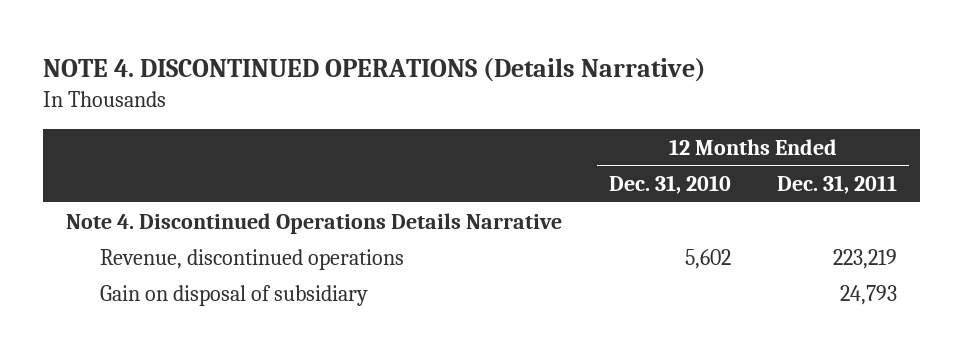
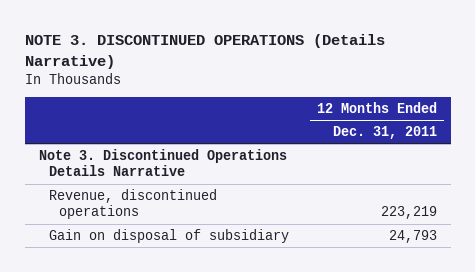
[42,58,706,83] NOTE 4. DISCONTINUED OPERATIONS (Details Narrative) -> [24,34,385,69] NOTE 3. DISCONTINUED OPERATIONS (Details Narrative)
[608,175,731,195] Dec. 31, 2010 -> none
[66,212,563,234] Note 4. Discontinued Operations Details Narrative -> [38,148,287,177] Note 3. Discontinued Operations Details Narrative

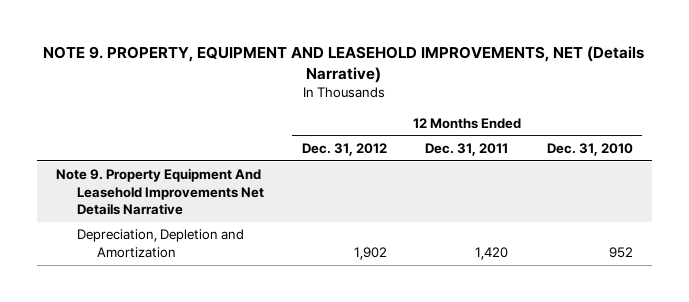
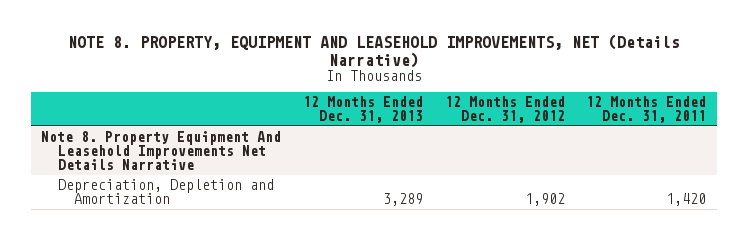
[43,45,645,83] NOTE 9. PROPERTY, EQUIPMENT AND LEASEHOLD IMPROVEMENTS, NET (Details Narrative) -> [67,34,680,68] NOTE 8. PROPERTY, EQUIPMENT AND LEASEHOLD IMPROVEMENTS, NET (Details Narrative)
[546,143,633,157] Dec. 31, 2010 -> none
none -> [303,96,424,124] 12 Months Ended Dec. 31, 2013
[55,168,264,216] Note 9. Property Equipment And Leasehold Improvements Net Details Narrative -> [41,131,282,171] Note 8. Property Equipment And Leasehold Improvements Net Details Narrative

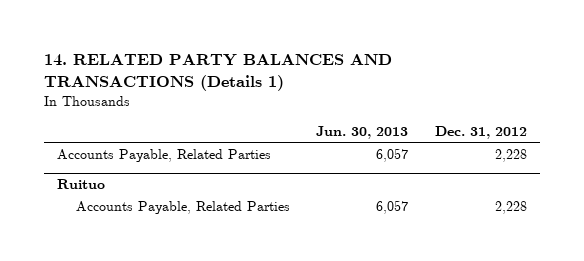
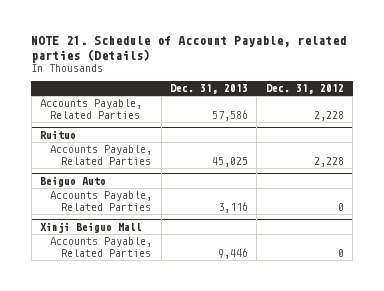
[43,54,392,92] 14. RELATED PARTY BALANCES AND TRANSACTIONS (Details 1) -> [31,36,347,63] NOTE 21. Schedule of Account Payable, related parties (Details)
[316,125,409,139] Jun. 30, 2013 -> none
none -> [170,84,249,95] Dec. 31, 2013
none -> [40,176,107,188] Beiguo Auto
none -> [50,191,153,211] Accounts Payable, Related Parties
none -> [40,222,143,234] Xinji Beiguo Mall
none -> [50,237,153,257] Accounts Payable, Related Parties

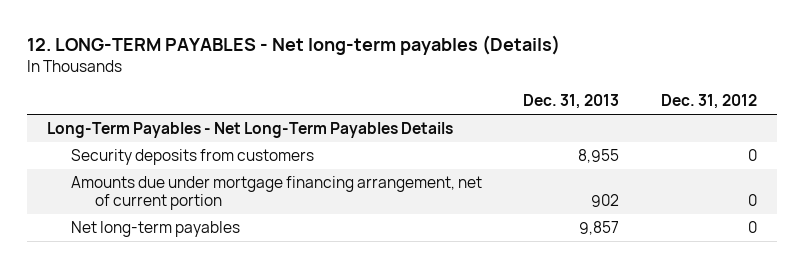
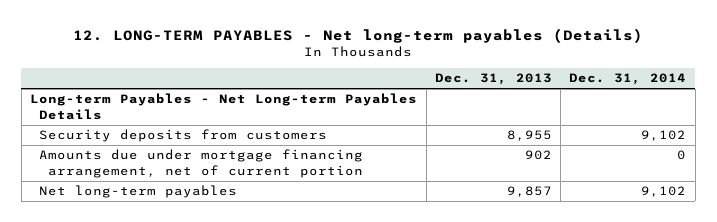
[660,94,757,110] Dec. 31, 2012 -> none
none -> [569,73,687,86] Dec. 31, 2014
[47,122,454,139] Long-Term Payables - Net Long-Term Payables Details -> [30,93,418,120] Long-term Payables - Net Long-term Payables Details

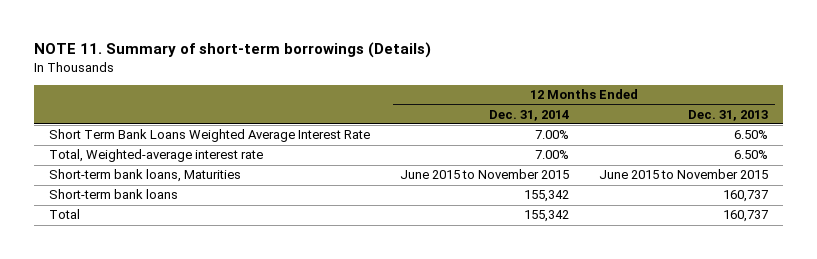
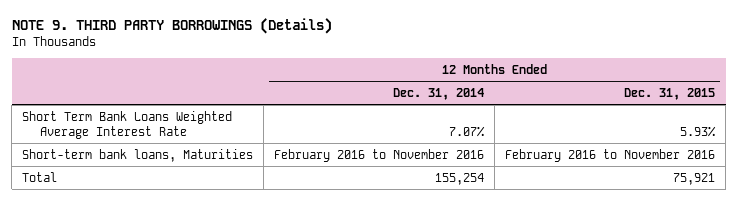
[34,42,432,59] NOTE 11. Summary of short-term borrowings (Details) -> [11,18,332,35] NOTE 9. THIRD PARTY BORROWINGS (Details)
[687,109,768,121] Dec. 31, 2013 -> none
none -> [624,88,716,101] Dec. 31, 2015
[49,149,264,163] Total, Weighted-average interest rate -> none
[49,189,179,200] Short-term bank loans -> none
[535,130,570,140] 7.00% -> [449,125,486,137] 7.07%
[400,169,570,180] June 2015 to November 2015 -> [274,148,485,162] February 2016 to November 2016
[524,210,570,223] 155,342 -> [435,172,485,185] 155,254

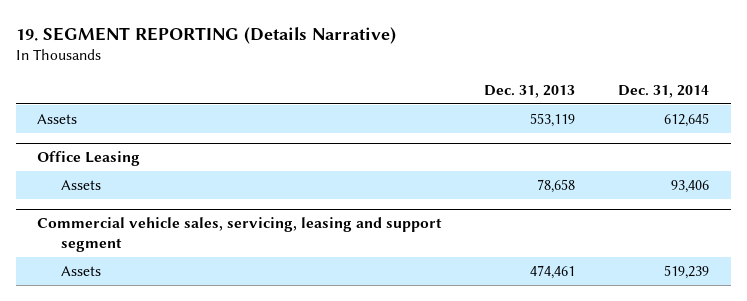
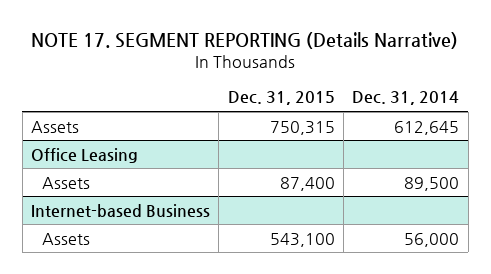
[15,26,396,44] 19. SEGMENT REPORTING (Details Narrative) -> [31,32,459,50] NOTE 17. SEGMENT REPORTING (Details Narrative)
[484,84,576,98] Dec. 31, 2013 -> none
none -> [227,91,335,106] Dec. 31, 2015
[37,217,443,253] Commercial vehicle sales, servicing, leasing and support segment -> none
[671,180,710,194] 93,406 -> [404,176,460,191] 89,500
none -> [31,203,211,217] Internet-based Business
[664,265,710,280] 519,239 -> [404,232,460,247] 56,000

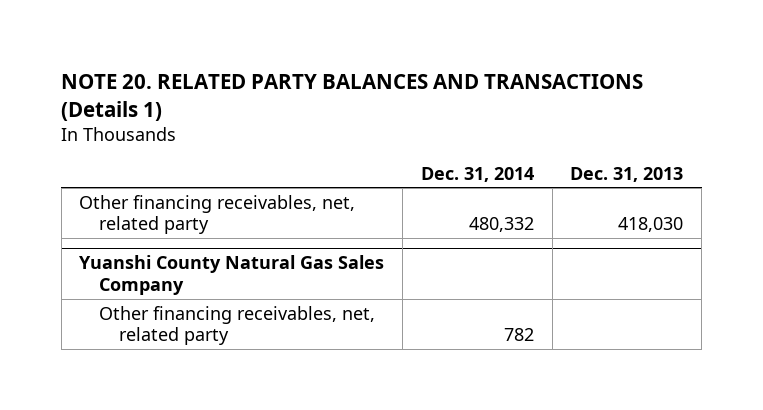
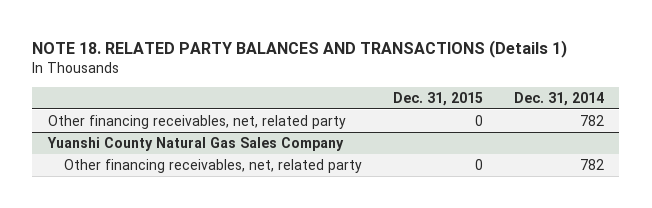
[61,73,644,121] NOTE 20. RELATED PARTY BALANCES AND TRANSACTIONS (Details 1) -> [32,40,568,59] NOTE 18. RELATED PARTY BALANCES AND TRANSACTIONS (Details 1)
[570,166,684,182] Dec. 31, 2013 -> none
none -> [392,91,483,106] Dec. 31, 2015
[468,217,534,233] 480,332 -> [579,114,604,126] 782

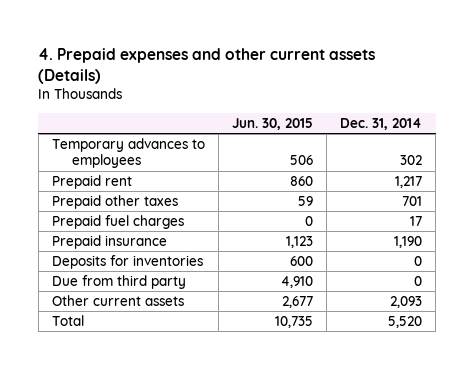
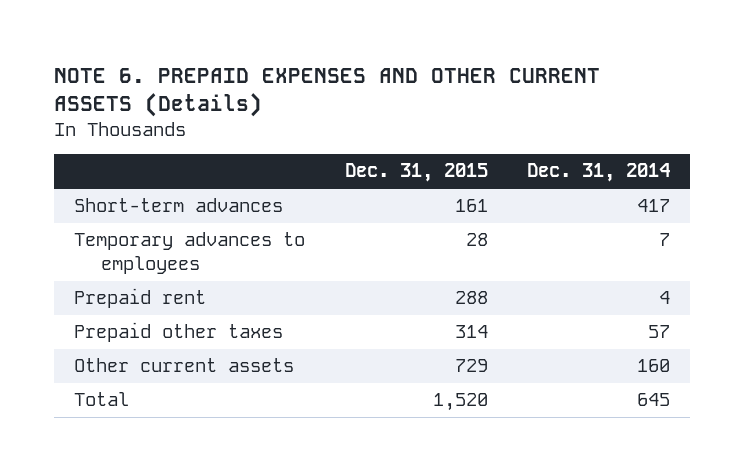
[38,47,376,84] 4. Prepaid expenses and other current assets (Details) -> [54,67,601,118] NOTE 6. PREPAID EXPENSES AND OTHER CURRENT ASSETS (Details)
[232,117,314,130] Jun. 30, 2015 -> none
none -> [344,163,488,183] Dec. 31, 2015
[52,214,185,229] Prepaid fuel charges -> none
[52,234,168,249] Prepaid insurance -> none
[52,254,204,269] Deposits for inventories -> none
[52,274,187,289] Due from third party -> none
none -> [74,198,284,213] Short-term advances
[400,155,423,166] 302 -> [659,233,671,247] 7
[395,175,423,188] 1,217 -> [659,291,671,305] 4
[402,195,423,206] 701 -> [648,325,671,339] 57
[390,295,423,308] 2,093 -> [637,359,671,373] 160
[388,315,423,328] 5,520 -> [637,393,671,407] 645

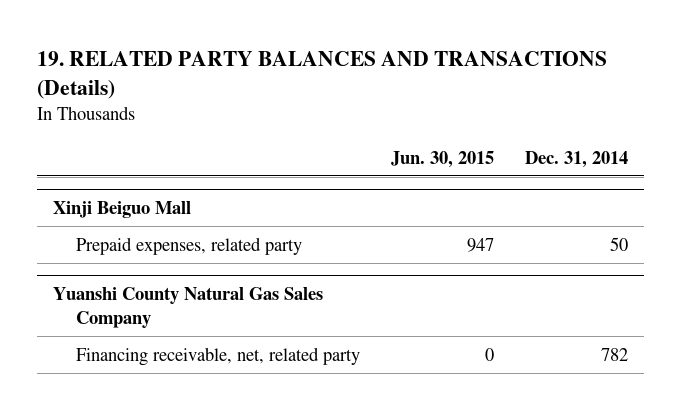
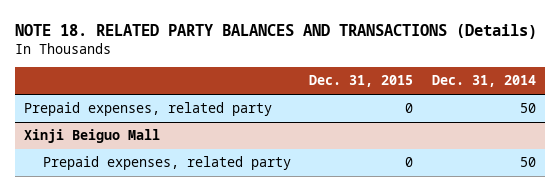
[37,51,608,100] 19. RELATED PARTY BALANCES AND TRANSACTIONS (Details) -> [14,23,537,39] NOTE 18. RELATED PARTY BALANCES AND TRANSACTIONS (Details)
[390,150,494,168] Jun. 30, 2015 -> none
none -> [309,75,414,88] Dec. 31, 2015
none -> [23,102,272,117] Prepaid expenses, related party
[52,286,323,328] Yuanshi County Natural Gas Sales Company -> none
[75,346,360,366] Financing receivable, net, related party -> none

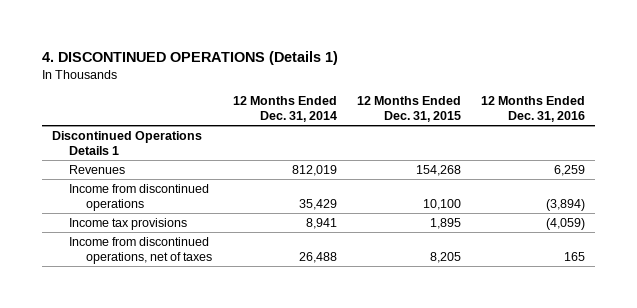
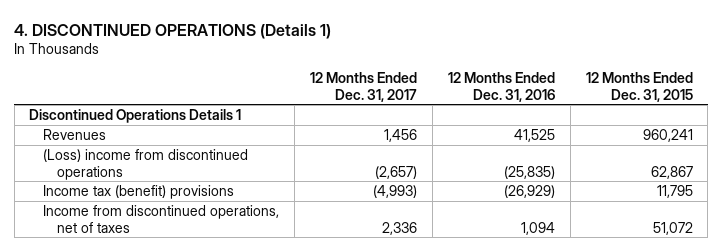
[232,96,337,122] 12 Months Ended Dec. 31, 2014 -> none
none -> [310,72,418,102] 12 Months Ended Dec. 31, 2017
[415,165,461,177] 154,268 -> [642,129,693,143] 960,241
[554,165,586,177] 6,259 -> [513,129,555,143] 41,525
[69,184,210,211] Income from discontinued operations -> [43,149,249,180] (Loss) income from discontinued operations
[422,198,461,210] 10,100 -> [650,165,693,179] 62,867
[546,198,586,211] (3,894) -> [503,165,555,179] (25,835)
[69,218,188,231] Income tax provisions -> [43,185,235,200] Income tax (benefit) provisions
[429,218,461,230] 1,895 -> [656,185,693,199] 11,795
[546,218,586,231] (4,059) -> [503,185,555,199] (26,929)
[429,251,461,263] 8,205 -> [652,221,693,235] 51,072
[564,251,586,261] 165 -> [520,221,555,235] 1,094

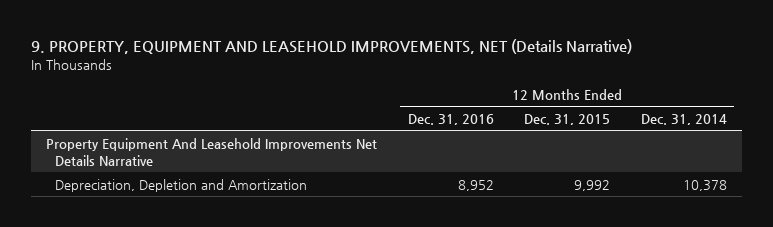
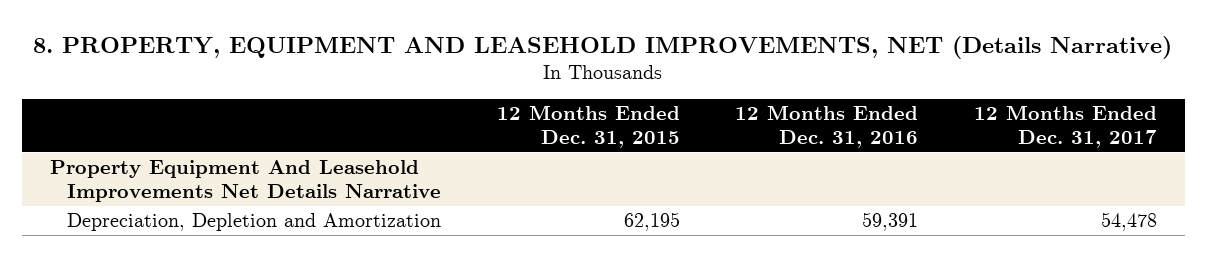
[30,39,632,55] 9. PROPERTY, EQUIPMENT AND LEASEHOLD IMPROVEMENTS, NET (Details Narrative) -> [33,35,1173,59] 8. PROPERTY, EQUIPMENT AND LEASEHOLD IMPROVEMENTS, NET (Details Narrative)
[640,113,727,125] Dec. 31, 2014 -> none
none -> [973,105,1157,149] 12 Months Ended Dec. 31, 2017
[457,179,494,191] 8,952 -> [862,212,919,232] 59,391
[574,179,611,191] 9,992 -> [623,212,680,232] 62,195

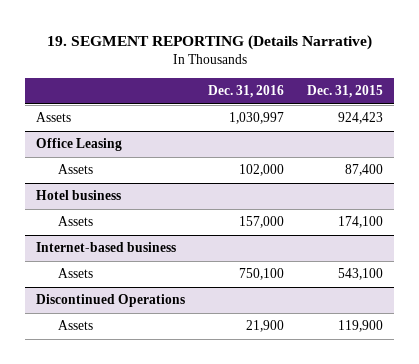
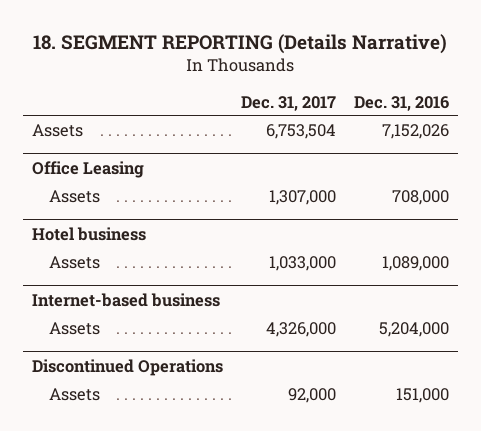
[46,35,372,51] 19. SEGMENT REPORTING (Details Narrative) -> [33,33,448,54] 18. SEGMENT REPORTING (Details Narrative)
[306,85,383,99] Dec. 31, 2015 -> none
none -> [240,95,336,111] Dec. 31, 2017
[229,112,285,125] 1,030,997 -> [381,123,449,139] 7,152,026
[239,164,285,177] 102,000 -> [391,189,449,205] 708,000
[239,216,285,229] 157,000 -> [381,255,449,271] 1,089,000
[239,268,285,281] 750,100 -> [378,321,449,337] 5,204,000
[246,320,285,333] 21,900 -> [395,387,449,403] 151,000

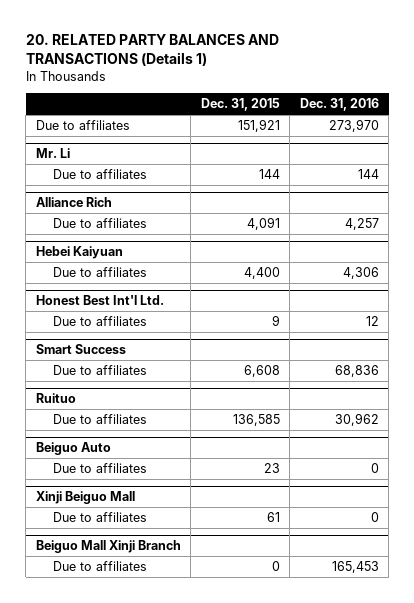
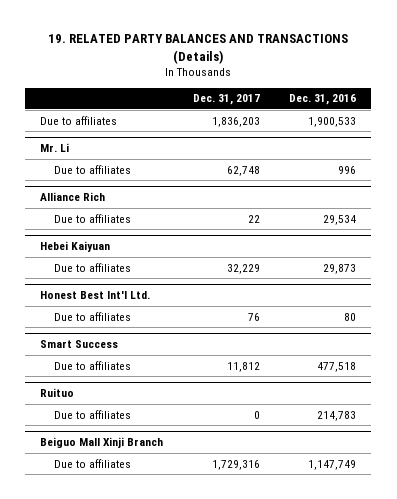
[25,33,279,67] 20. RELATED PARTY BALANCES AND TRANSACTIONS (Details 1) -> [48,34,349,64] 19. RELATED PARTY BALANCES AND TRANSACTIONS (Details)
[200,98,280,112] Dec. 31, 2015 -> none
none -> [192,94,260,106] Dec. 31, 2017
[328,119,379,133] 273,970 -> [308,116,357,127] 1,900,533
[357,169,379,180] 144 -> [338,165,357,174] 996
[344,218,379,231] 4,257 -> [323,214,357,225] 29,534
[342,267,379,280] 4,306 -> [323,263,357,274] 29,873
[365,316,379,327] 12 -> [344,312,357,321] 80
[334,365,379,378] 68,836 -> [317,361,357,372] 477,518
[35,442,111,456] Beiguo Auto -> none
[53,463,148,474] Due to affiliates -> none
[35,491,135,505] Xinji Beiguo Mall -> none
[53,512,148,523] Due to affiliates -> none
[334,413,379,427] 30,962 -> [317,410,357,421] 214,783
[331,561,379,574] 165,453 -> [308,459,357,470] 1,147,749

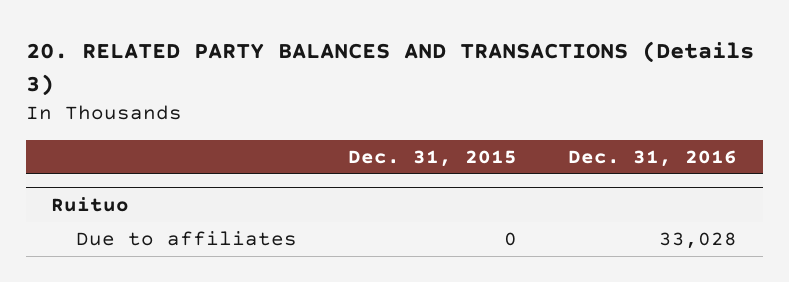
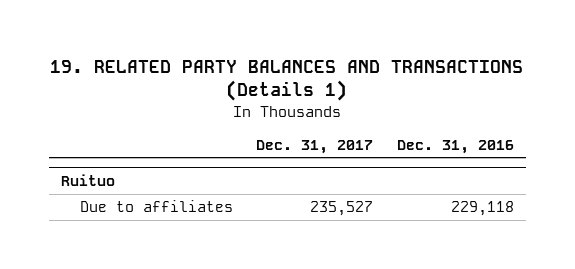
[25,41,754,96] 20. RELATED PARTY BALANCES AND TRANSACTIONS (Details 3) -> [50,59,524,102] 19. RELATED PARTY BALANCES AND TRANSACTIONS (Details 1)
[348,150,518,168] Dec. 31, 2015 -> none
none -> [256,139,374,154] Dec. 31, 2017
[659,232,738,250] 33,028 -> [450,201,514,217] 229,118

